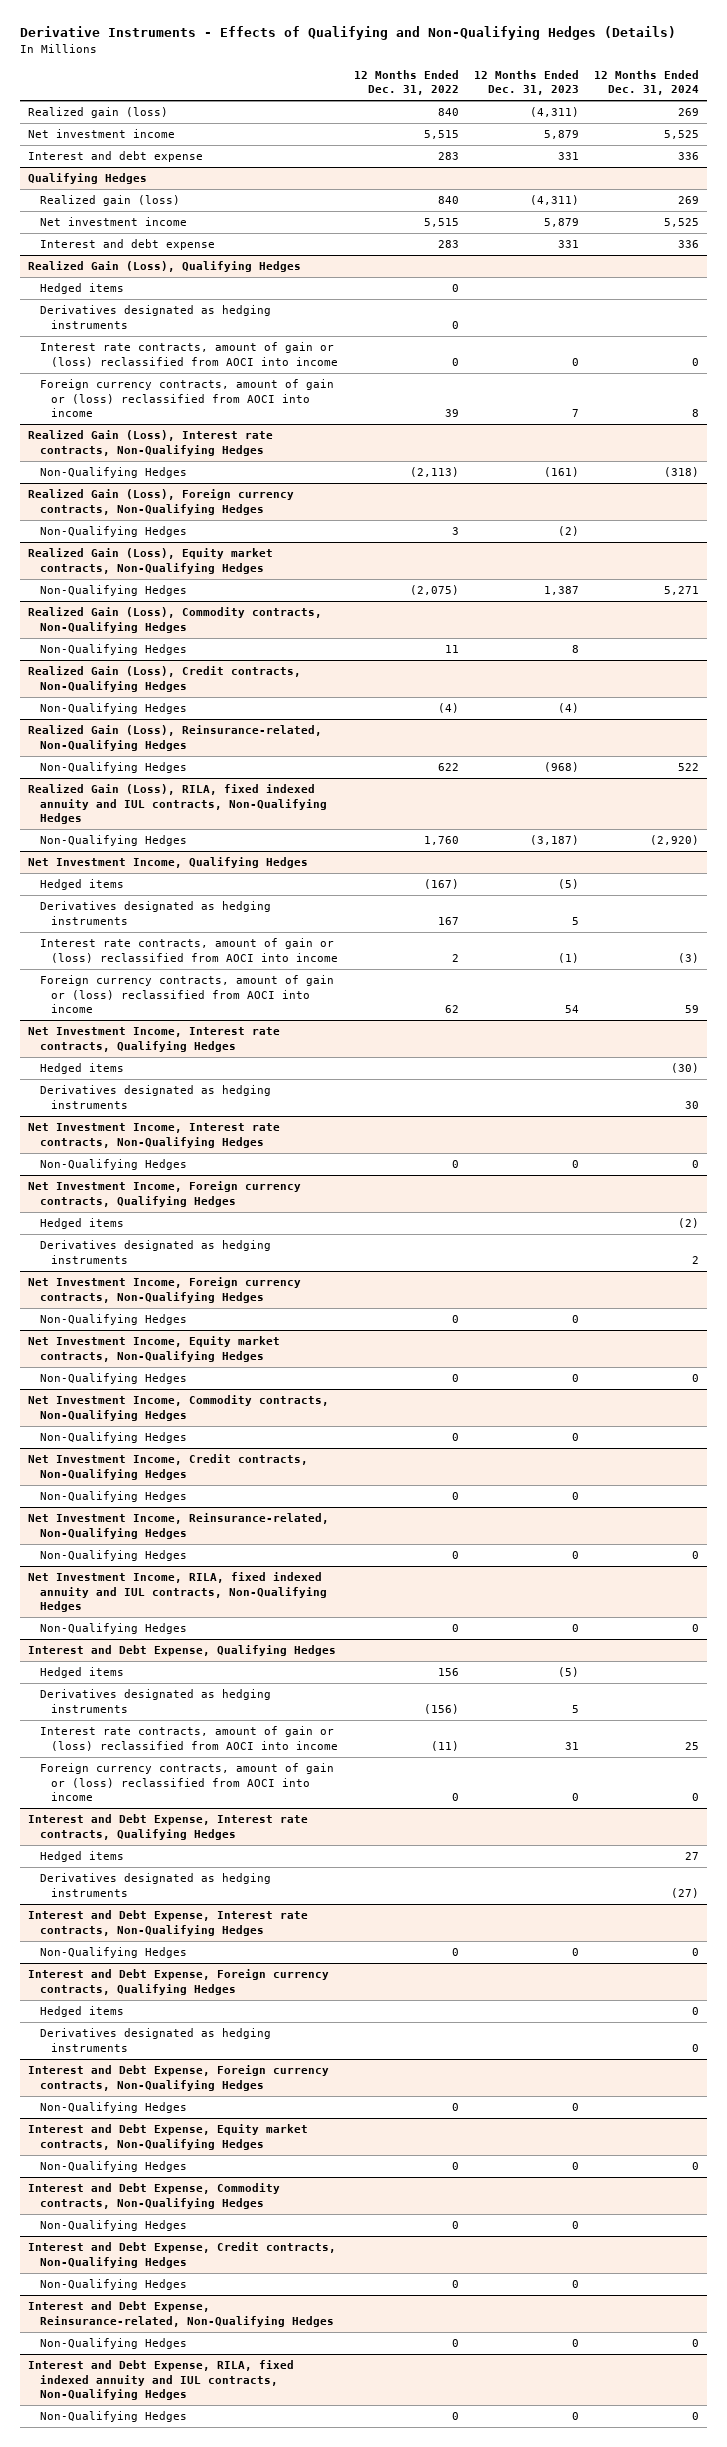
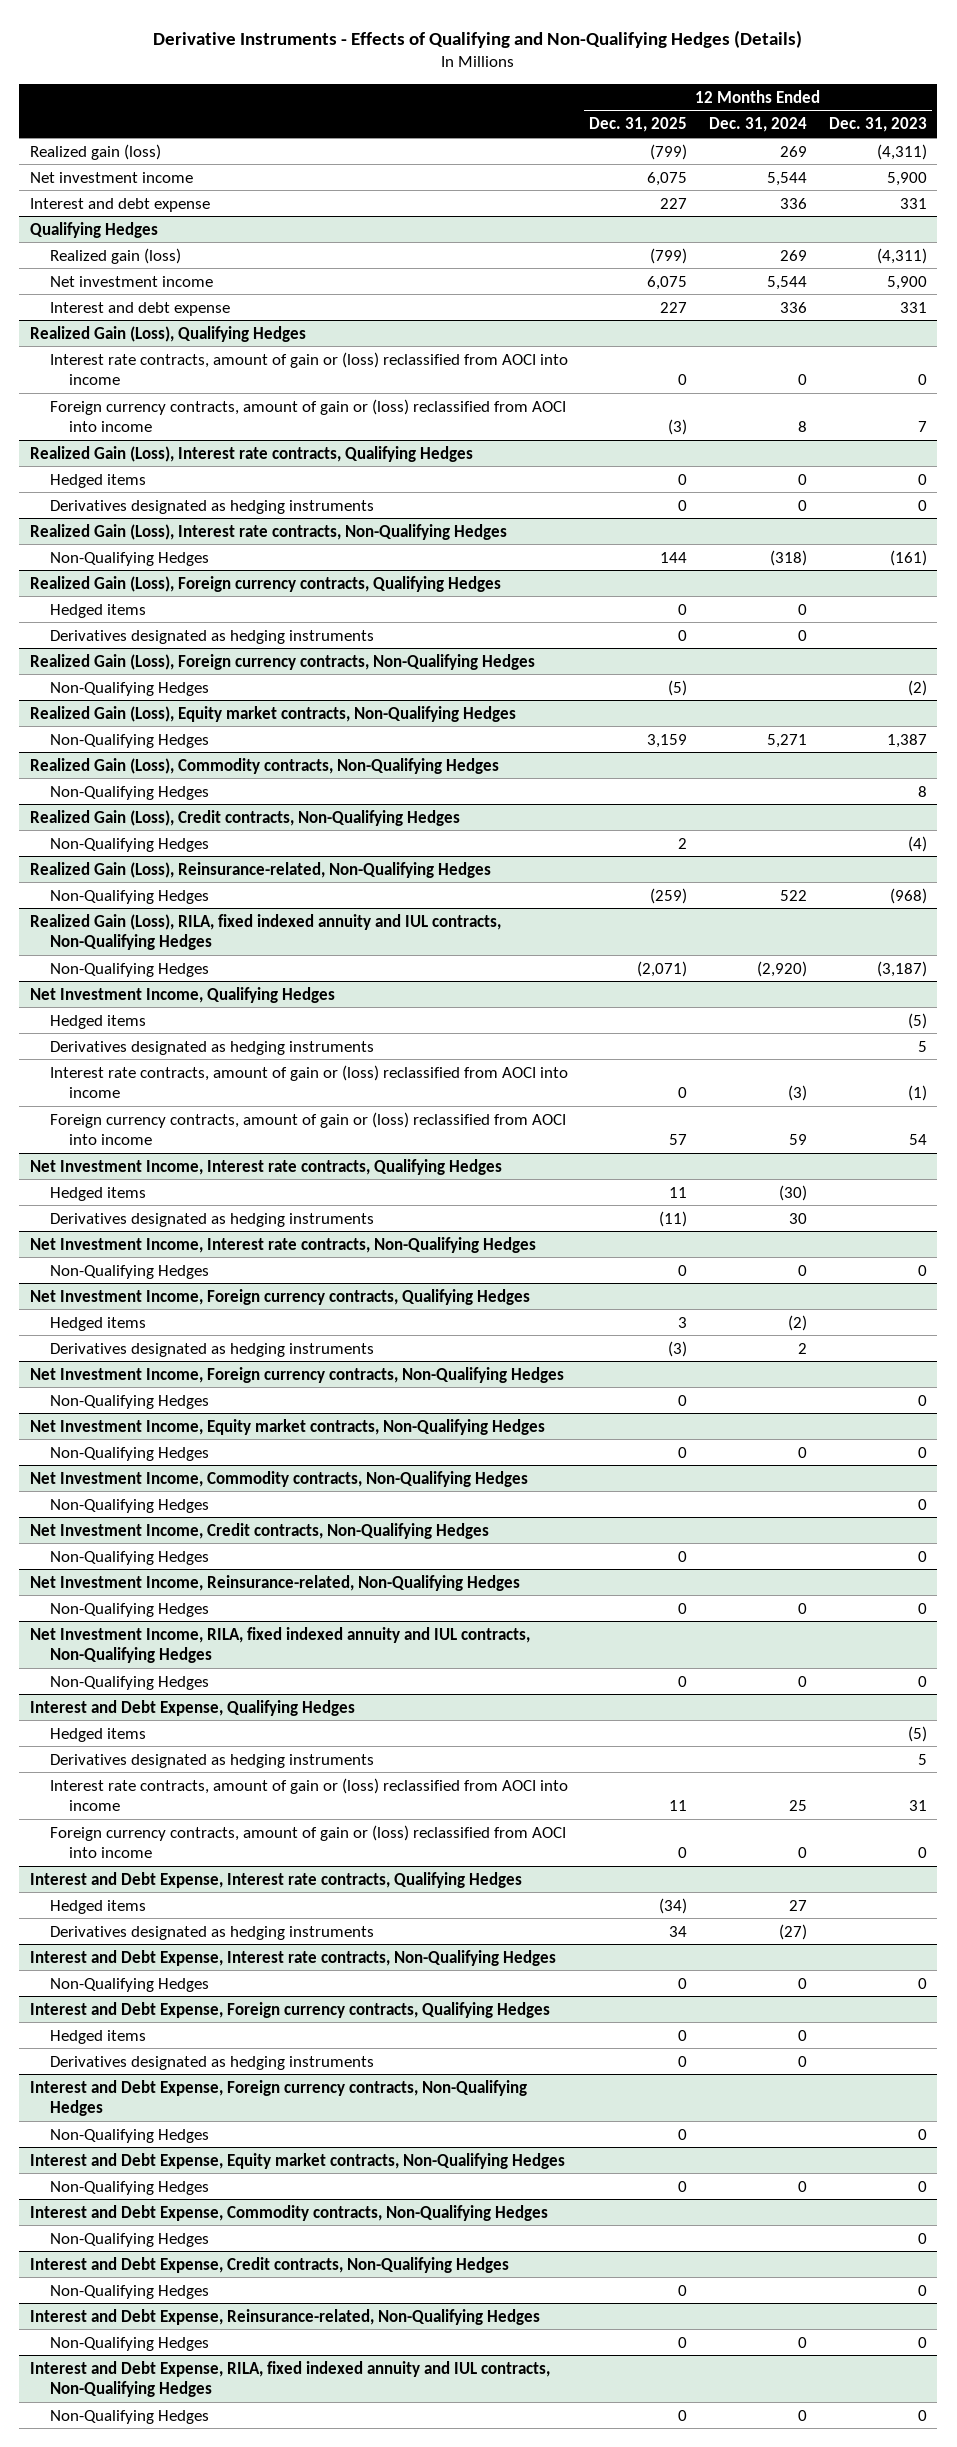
[353,69,459,96] 12 Months Ended Dec. 31, 2022 -> none
none -> [589,117,688,133] Dec. 31, 2025
[543,130,579,140] 5,879 -> [886,171,927,186] 5,900
[664,130,700,140] 5,525 -> [766,171,807,186] 5,544
[543,218,579,228] 5,879 -> [886,275,927,290] 5,900
[664,218,700,228] 5,525 -> [766,275,807,290] 5,544
[39,283,124,295] Hedged items -> none
[39,305,271,329] Derivatives designated as hedging instruments -> none
none -> [29,445,473,462] Realized Gain (Loss), Interest rate contracts, Qualifying Hedges
none -> [49,473,146,488] Hedged items
none -> [49,499,374,514] Derivatives designated as hedging instruments
none -> [29,575,501,592] Realized Gain (Loss), Foreign currency contracts, Qualifying Hedges
none -> [49,603,146,618] Hedged items
none -> [49,629,374,644] Derivatives designated as hedging instruments

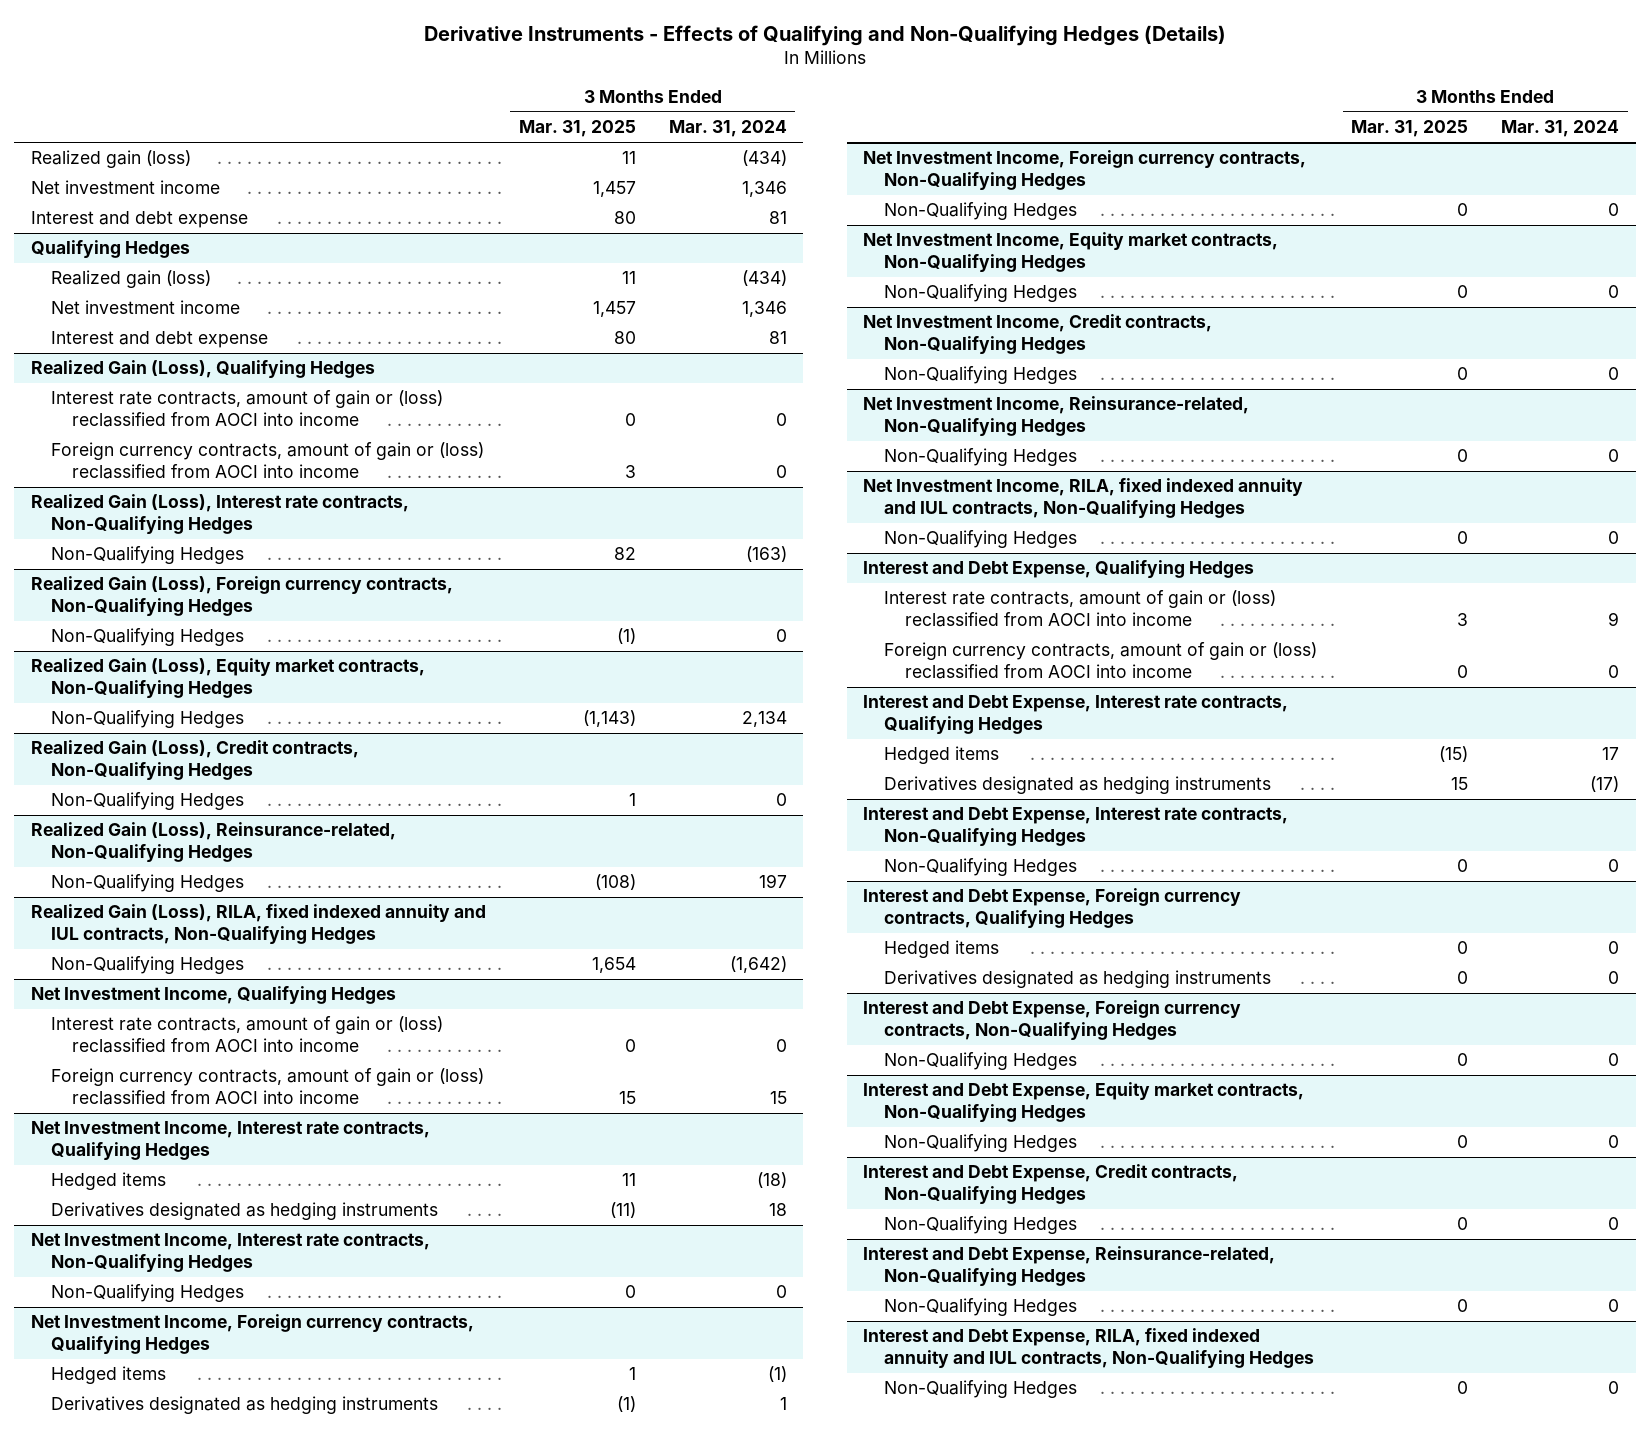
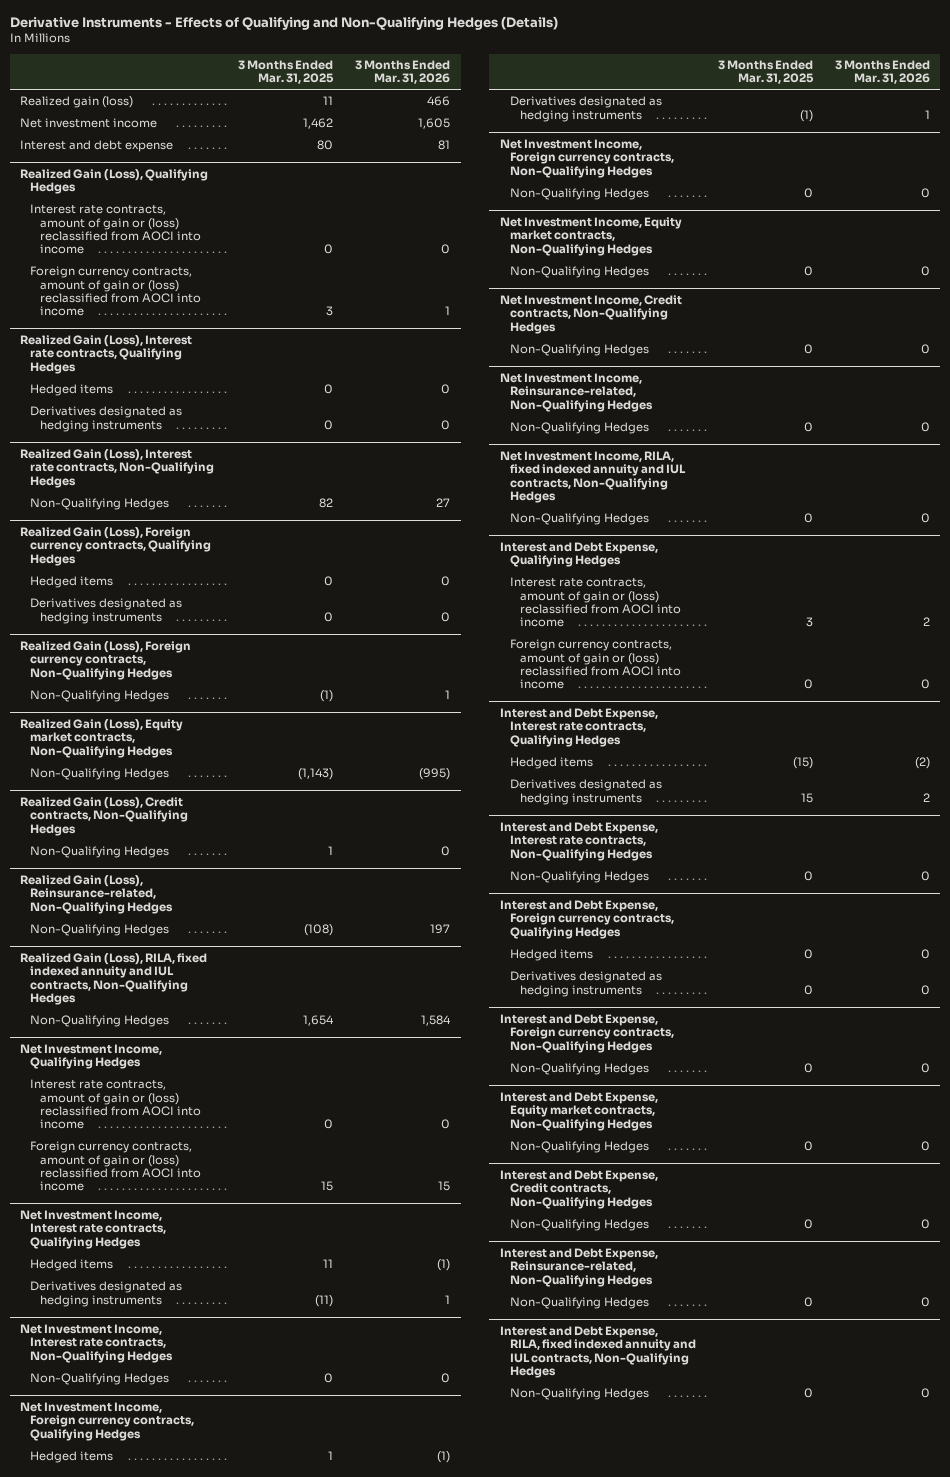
[668,120,787,138] Mar. 31, 2024 -> none
none -> [354,60,450,85] 3 Months Ended Mar. 31, 2026
[30,211,248,229] Interest and debt expense -> none
[30,240,190,259] Qualifying Hedges -> none
[51,270,212,289] Realized gain (loss) -> none
[51,300,241,315] Net investment income -> none
[592,181,636,198] 1,457 -> [303,118,334,130] 1,462
none -> [20,334,193,374] Realized Gain (Loss), Interest rate contracts, Qualifying Hedges
none -> [30,384,114,397] Hedged items
none -> [30,406,183,432] Derivatives designated as hedging instruments
none -> [20,526,212,566] Realized Gain (Loss), Foreign currency contracts, Qualifying Hedges
none -> [30,576,114,589] Hedged items
none -> [30,598,183,624] Derivatives designated as hedging instruments

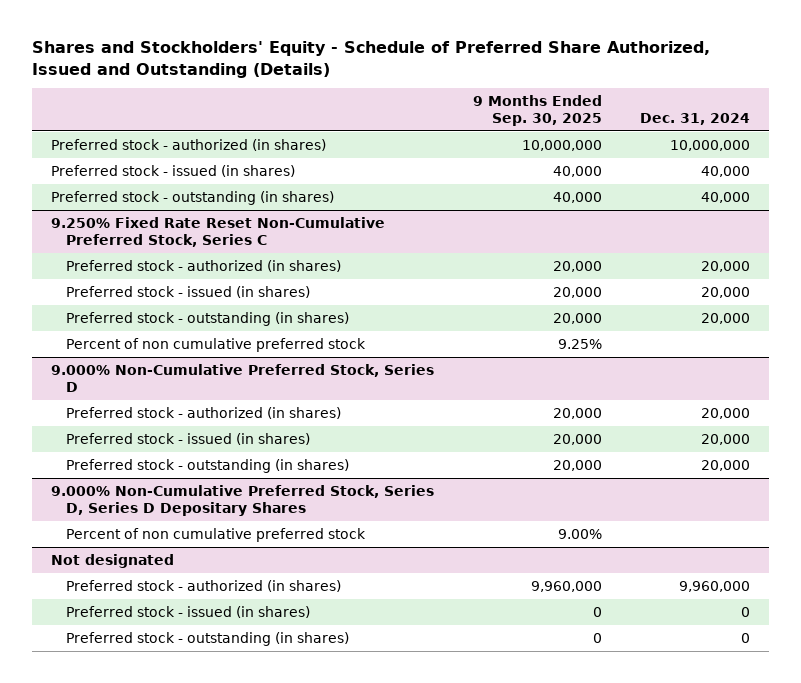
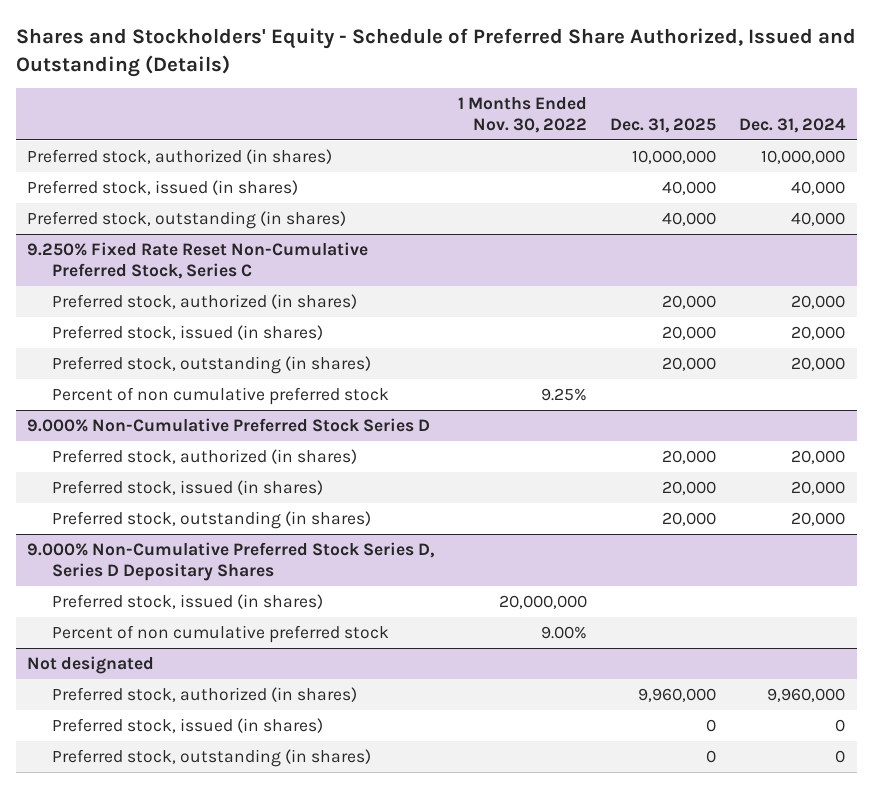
[472,94,602,127] 9 Months Ended Sep. 30, 2025 -> none
none -> [457,97,587,133] 1 Months Ended Nov. 30, 2022
none -> [610,117,717,133] Dec. 31, 2025
[51,138,327,151] Preferred stock - authorized (in shares) -> [27,148,333,164] Preferred stock, authorized (in shares)
[51,164,296,177] Preferred stock - issued (in shares) -> [27,179,299,195] Preferred stock, issued (in shares)
[51,190,335,205] Preferred stock - outstanding (in shares) -> [27,210,347,229] Preferred stock, outstanding (in shares)
[65,259,341,272] Preferred stock - authorized (in shares) -> [51,293,357,309] Preferred stock, authorized (in shares)
[65,285,310,298] Preferred stock - issued (in shares) -> [51,324,323,340] Preferred stock, issued (in shares)
[65,311,349,326] Preferred stock - outstanding (in shares) -> [51,355,371,374] Preferred stock, outstanding (in shares)
[51,363,435,393] 9.000% Non-Cumulative Preferred Stock, Series D -> [27,417,431,432] 9.000% Non-Cumulative Preferred Stock Series D
[65,406,341,419] Preferred stock - authorized (in shares) -> [51,448,357,464] Preferred stock, authorized (in shares)
[65,432,310,445] Preferred stock - issued (in shares) -> [51,479,323,495] Preferred stock, issued (in shares)
[65,458,349,473] Preferred stock - outstanding (in shares) -> [51,510,371,529] Preferred stock, outstanding (in shares)
[51,484,435,517] 9.000% Non-Cumulative Preferred Stock, Series D, Series D Depositary Shares -> [27,541,435,581] 9.000% Non-Cumulative Preferred Stock Series D, Series D Depositary Shares
none -> [51,593,323,609] Preferred stock, issued (in shares)
[65,579,341,592] Preferred stock - authorized (in shares) -> [51,686,357,702] Preferred stock, authorized (in shares)
[65,605,310,618] Preferred stock - issued (in shares) -> [51,717,323,733] Preferred stock, issued (in shares)
[65,631,349,646] Preferred stock - outstanding (in shares) -> [51,748,371,767] Preferred stock, outstanding (in shares)

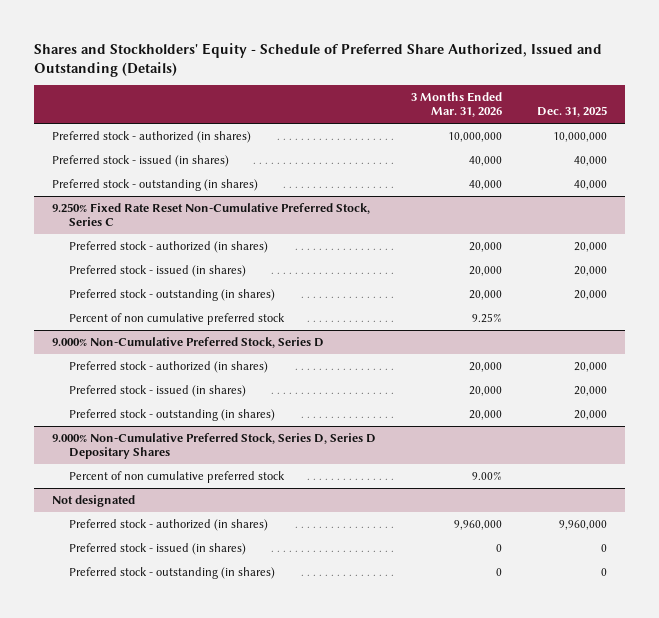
[457,97,587,133] 1 Months Ended Nov. 30, 2022 -> none
[739,117,847,133] Dec. 31, 2024 -> none
none -> [411,92,503,118] 3 Months Ended Mar. 31, 2026
[27,148,333,164] Preferred stock, authorized (in shares) -> [51,130,251,143] Preferred stock - authorized (in shares)
[27,179,299,195] Preferred stock, issued (in shares) -> [51,154,229,167] Preferred stock - issued (in shares)
[27,210,347,229] Preferred stock, outstanding (in shares) -> [51,178,258,191] Preferred stock - outstanding (in shares)
[51,293,357,309] Preferred stock, authorized (in shares) -> [68,240,268,253] Preferred stock - authorized (in shares)
[51,324,323,340] Preferred stock, issued (in shares) -> [68,264,246,277] Preferred stock - issued (in shares)
[51,355,371,374] Preferred stock, outstanding (in shares) -> [68,288,275,301] Preferred stock - outstanding (in shares)
[51,593,323,609] Preferred stock, issued (in shares) -> none
[27,417,431,432] 9.000% Non-Cumulative Preferred Stock Series D -> [51,336,324,348] 9.000% Non-Cumulative Preferred Stock, Series D
[51,448,357,464] Preferred stock, authorized (in shares) -> [68,360,268,373] Preferred stock - authorized (in shares)
[51,479,323,495] Preferred stock, issued (in shares) -> [68,384,246,397] Preferred stock - issued (in shares)
[51,510,371,529] Preferred stock, outstanding (in shares) -> [68,408,275,421] Preferred stock - outstanding (in shares)
[27,541,435,581] 9.000% Non-Cumulative Preferred Stock Series D, Series D Depositary Shares -> [51,432,376,460] 9.000% Non-Cumulative Preferred Stock, Series D, Series D Depositary Shares
[51,686,357,702] Preferred stock, authorized (in shares) -> [68,518,268,531] Preferred stock - authorized (in shares)
[51,717,323,733] Preferred stock, issued (in shares) -> [68,542,246,555] Preferred stock - issued (in shares)
[51,748,371,767] Preferred stock, outstanding (in shares) -> [68,566,275,579] Preferred stock - outstanding (in shares)

